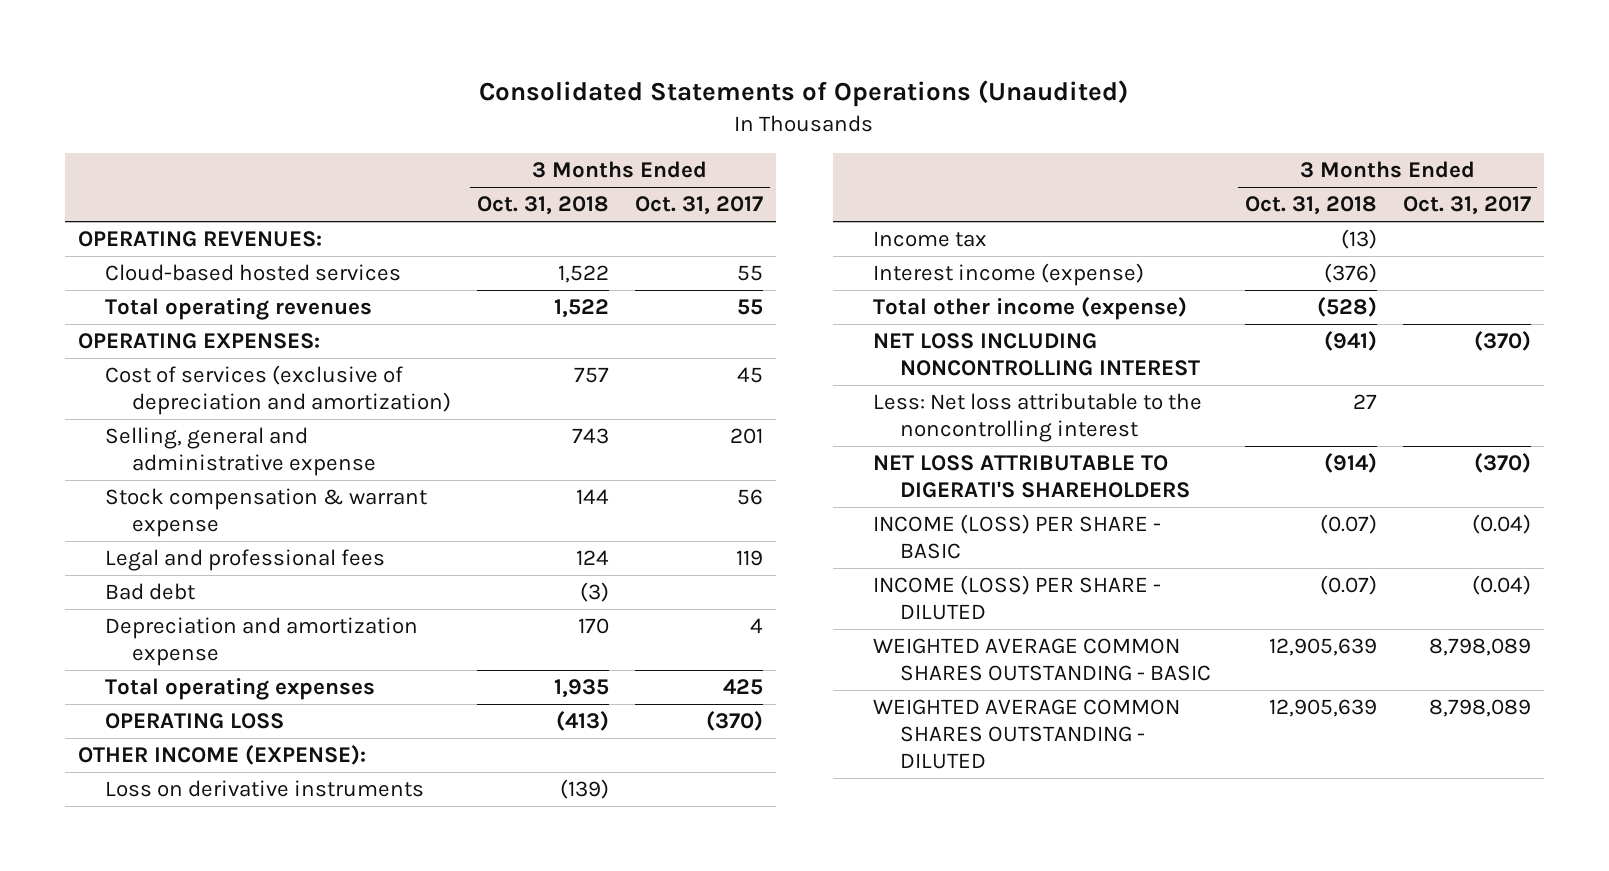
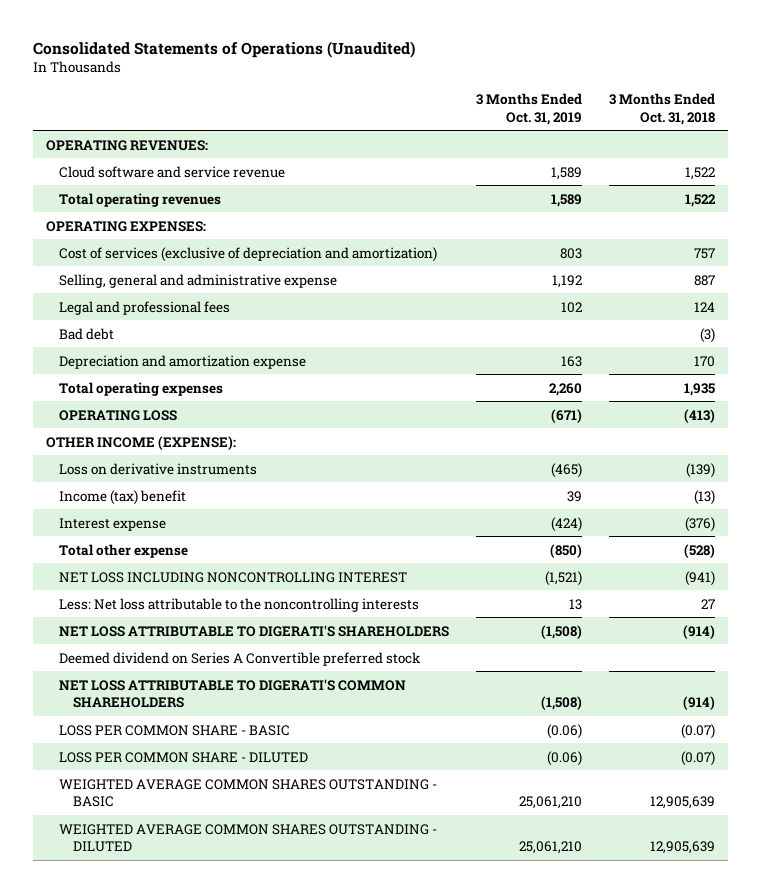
[634,196,763,216] Oct. 31, 2017 -> none
none -> [476,93,583,125] 3 Months Ended Oct. 31, 2019
[104,264,401,282] Cloud-based hosted services -> [59,165,286,178] Cloud software and service revenue
[104,488,427,538] Stock compensation & warrant expense -> none
[571,428,609,445] 743 -> [694,274,716,286] 887
[872,231,987,248] Income tax -> [59,489,187,505] Income (tax) benefit
[872,263,1144,287] Interest income (expense) -> [59,517,167,531] Interest expense
[872,297,1187,321] Total other income (expense) -> [59,543,189,558] Total other expense
[872,393,1202,443] Less: Net loss attributable to the noncontrolling interest -> [59,597,420,612] Less: Net loss attributable to the noncontrolling interests
none -> [59,651,422,666] Deemed dividend on Series A Convertible preferred stock
none -> [59,678,407,708] NET LOSS ATTRIBUTABLE TO DIGERATI'S COMMON SHAREHOLDERS
[872,514,1161,560] INCOME (LOSS) PER SHARE - BASIC -> [59,724,291,736] LOSS PER COMMON SHARE - BASIC
[872,575,1161,621] INCOME (LOSS) PER SHARE - DILUTED -> [59,751,309,763] LOSS PER COMMON SHARE - DILUTED

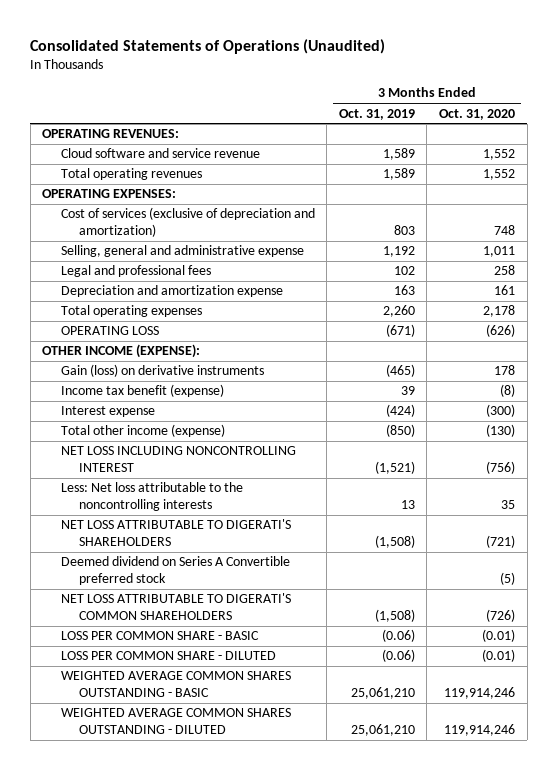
[609,93,716,125] 3 Months Ended Oct. 31, 2018 -> none
none -> [439,108,516,120] Oct. 31, 2020
[59,327,115,340] Bad debt -> none
[59,462,258,475] Loss on derivative instruments -> [60,364,264,378] Gain (loss) on derivative instruments
[59,489,187,505] Income (tax) benefit -> [60,384,224,398] Income tax benefit (expense)
[59,543,189,558] Total other expense -> [60,424,225,438] Total other income (expense)

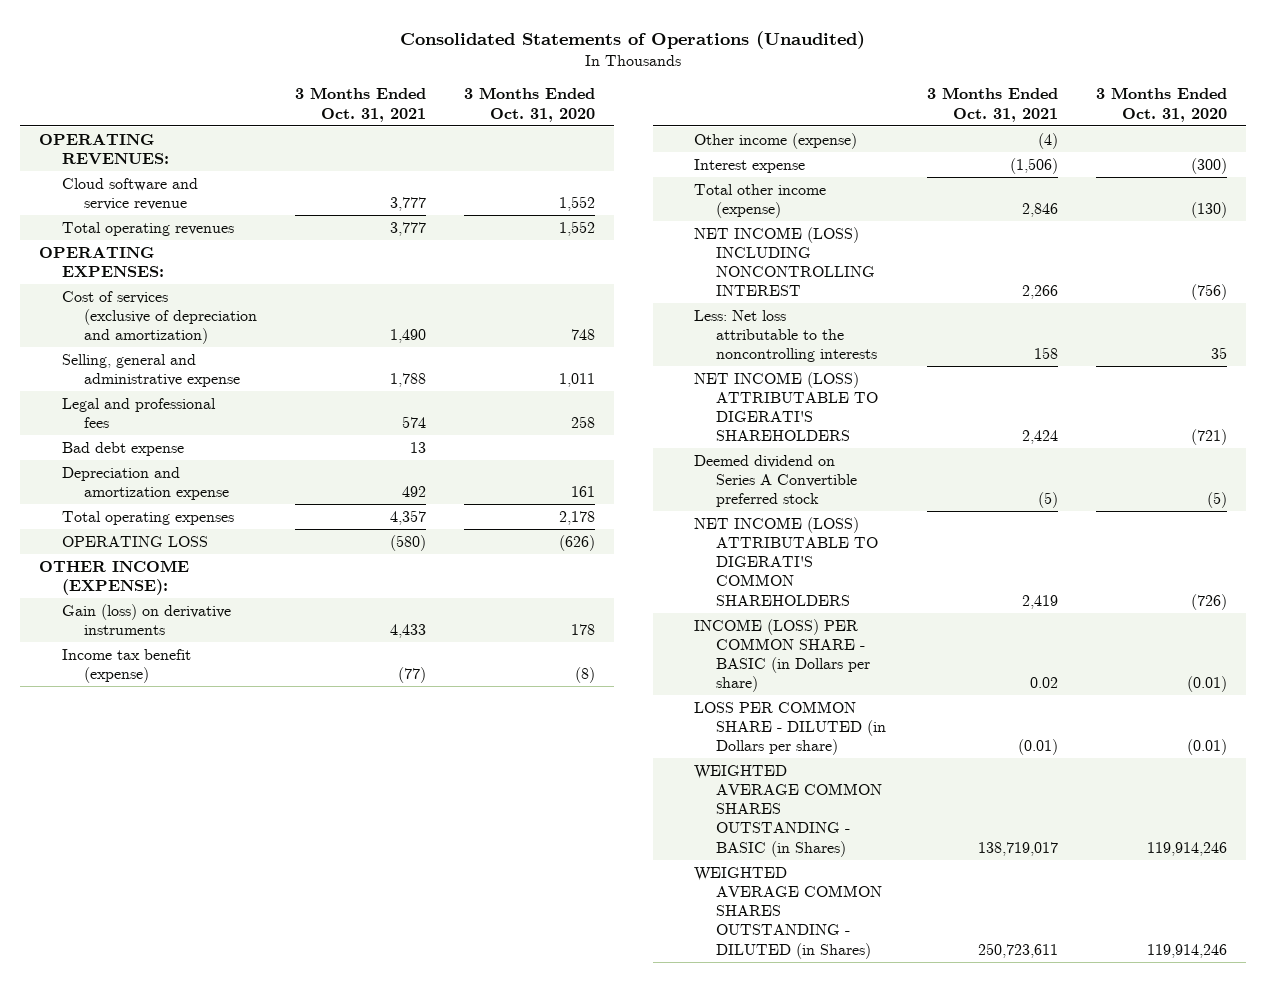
[338,108,415,120] Oct. 31, 2019 -> none
none -> [294,87,426,122] 3 Months Ended Oct. 31, 2021
none -> [61,441,184,456] Bad debt expense
none -> [693,132,857,149] Other income (expense)
[60,446,296,473] NET LOSS INCLUDING NONCONTROLLING INTEREST -> [693,226,876,297] NET INCOME (LOSS) INCLUDING NONCONTROLLING INTEREST
[60,519,291,547] NET LOSS ATTRIBUTABLE TO DIGERATI'S SHAREHOLDERS -> [693,371,879,442] NET INCOME (LOSS) ATTRIBUTABLE TO DIGERATI'S SHAREHOLDERS
[60,593,291,621] NET LOSS ATTRIBUTABLE TO DIGERATI'S COMMON SHAREHOLDERS -> [693,516,879,606] NET INCOME (LOSS) ATTRIBUTABLE TO DIGERATI'S COMMON SHAREHOLDERS
[60,631,259,641] LOSS PER COMMON SHARE - BASIC -> [693,618,871,693] INCOME (LOSS) PER COMMON SHARE - BASIC (in Dollars per share)
[60,651,276,661] LOSS PER COMMON SHARE - DILUTED -> [693,700,887,756] LOSS PER COMMON SHARE - DILUTED (in Dollars per share)
[60,671,291,698] WEIGHTED AVERAGE COMMON SHARES OUTSTANDING - BASIC -> [693,764,883,857] WEIGHTED AVERAGE COMMON SHARES OUTSTANDING - BASIC (in Shares)
[60,708,291,735] WEIGHTED AVERAGE COMMON SHARES OUTSTANDING - DILUTED -> [693,866,883,959] WEIGHTED AVERAGE COMMON SHARES OUTSTANDING - DILUTED (in Shares)

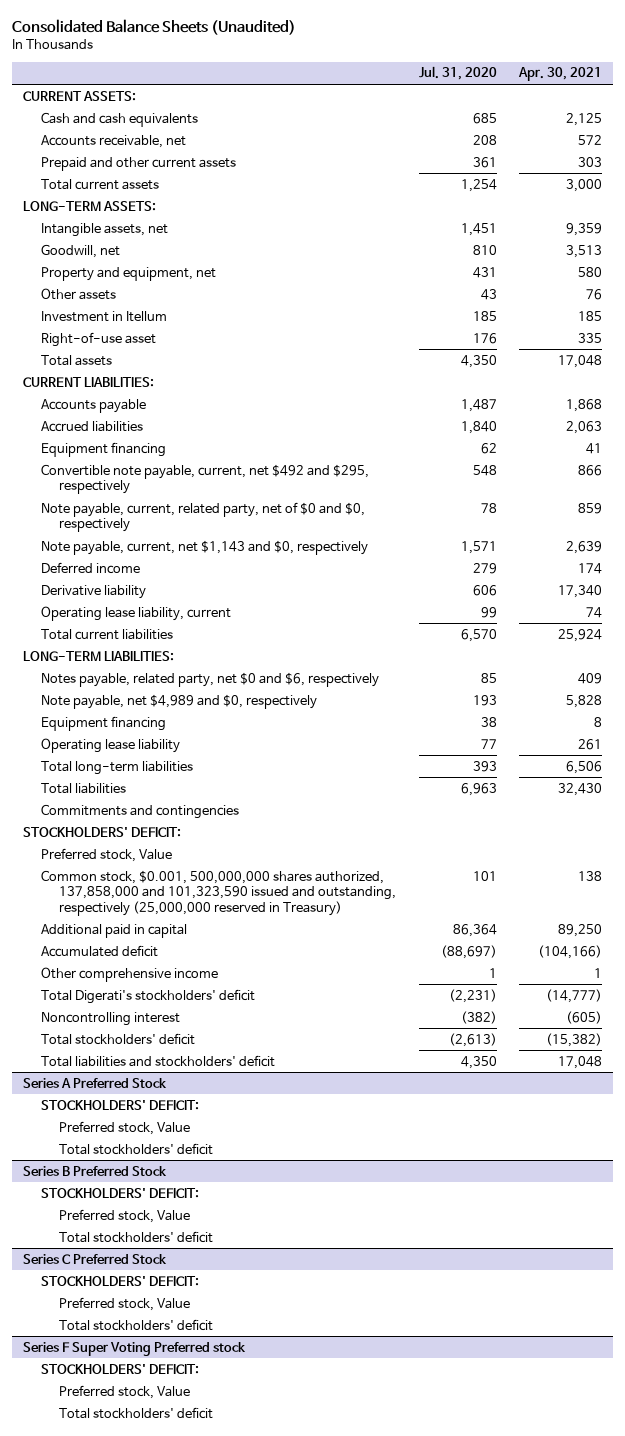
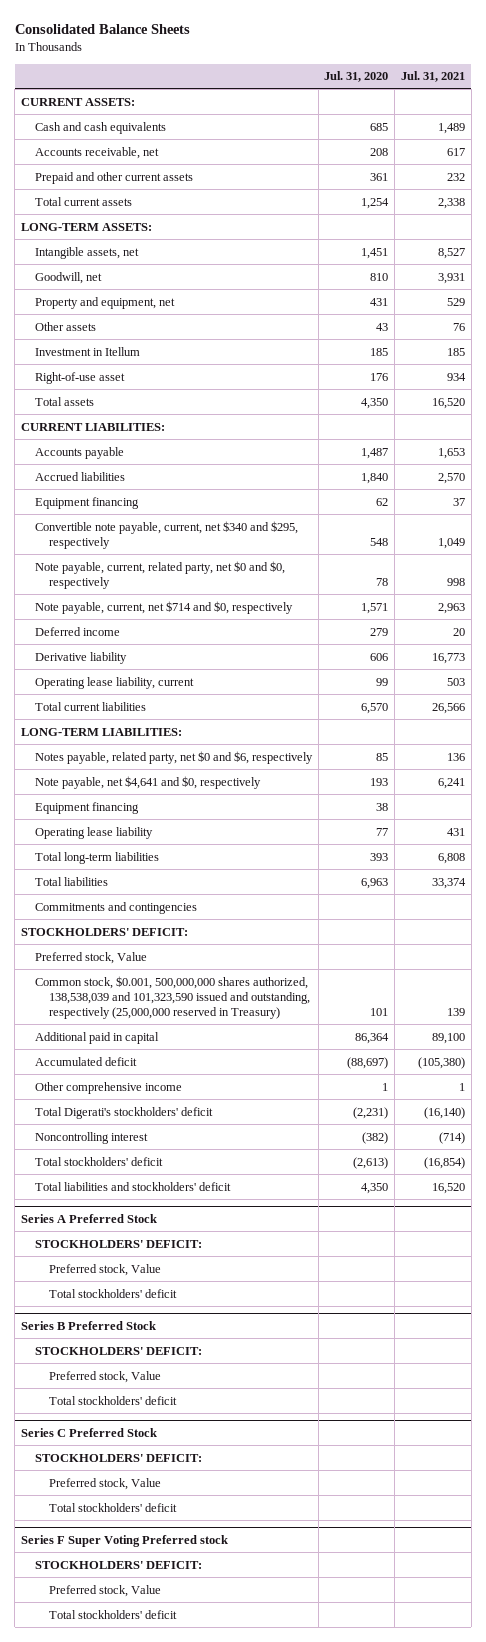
[11,18,296,35] Consolidated Balance Sheets (Unaudited) -> [14,24,190,35] Consolidated Balance Sheets
[518,67,603,82] Apr. 30, 2021 -> none
none -> [401,71,466,83] Jul. 31, 2021
[41,463,370,495] Convertible note payable, current, net $492 and $295, respectively -> [34,520,298,549] Convertible note payable, current, net $340 and $295, respectively
[41,501,366,533] Note payable, current, related party, net of $0 and $0, respectively -> [34,560,285,589] Note payable, current, related party, net $0 and $0, respectively
[41,539,369,555] Note payable, current, net $1,143 and $0, respectively -> [34,600,293,614] Note payable, current, net $714 and $0, respectively
[41,693,318,709] Note payable, net $4,989 and $0, respectively -> [34,775,261,789] Note payable, net $4,641 and $0, respectively
[41,869,397,916] Common stock, $0.001, 500,000,000 shares authorized, 137,858,000 and 101,323,590 issued and outstanding, respectively (25,000,000 reserved in Treasury) -> [34,975,310,1019] Common stock, $0.001, 500,000,000 shares authorized, 138,538,039 and 101,323,590 issued and outstanding, respectively (25,000,000 reserved in Treasury)

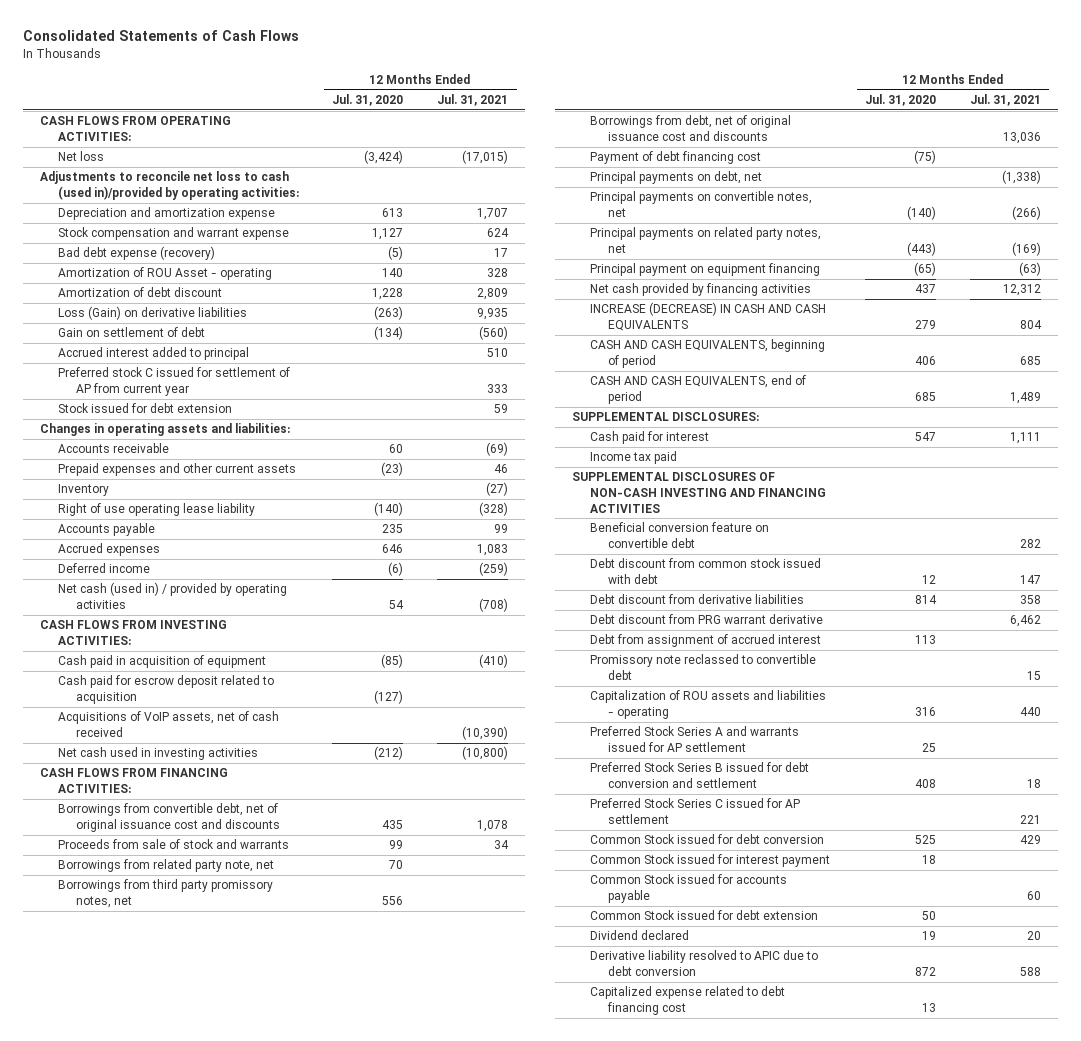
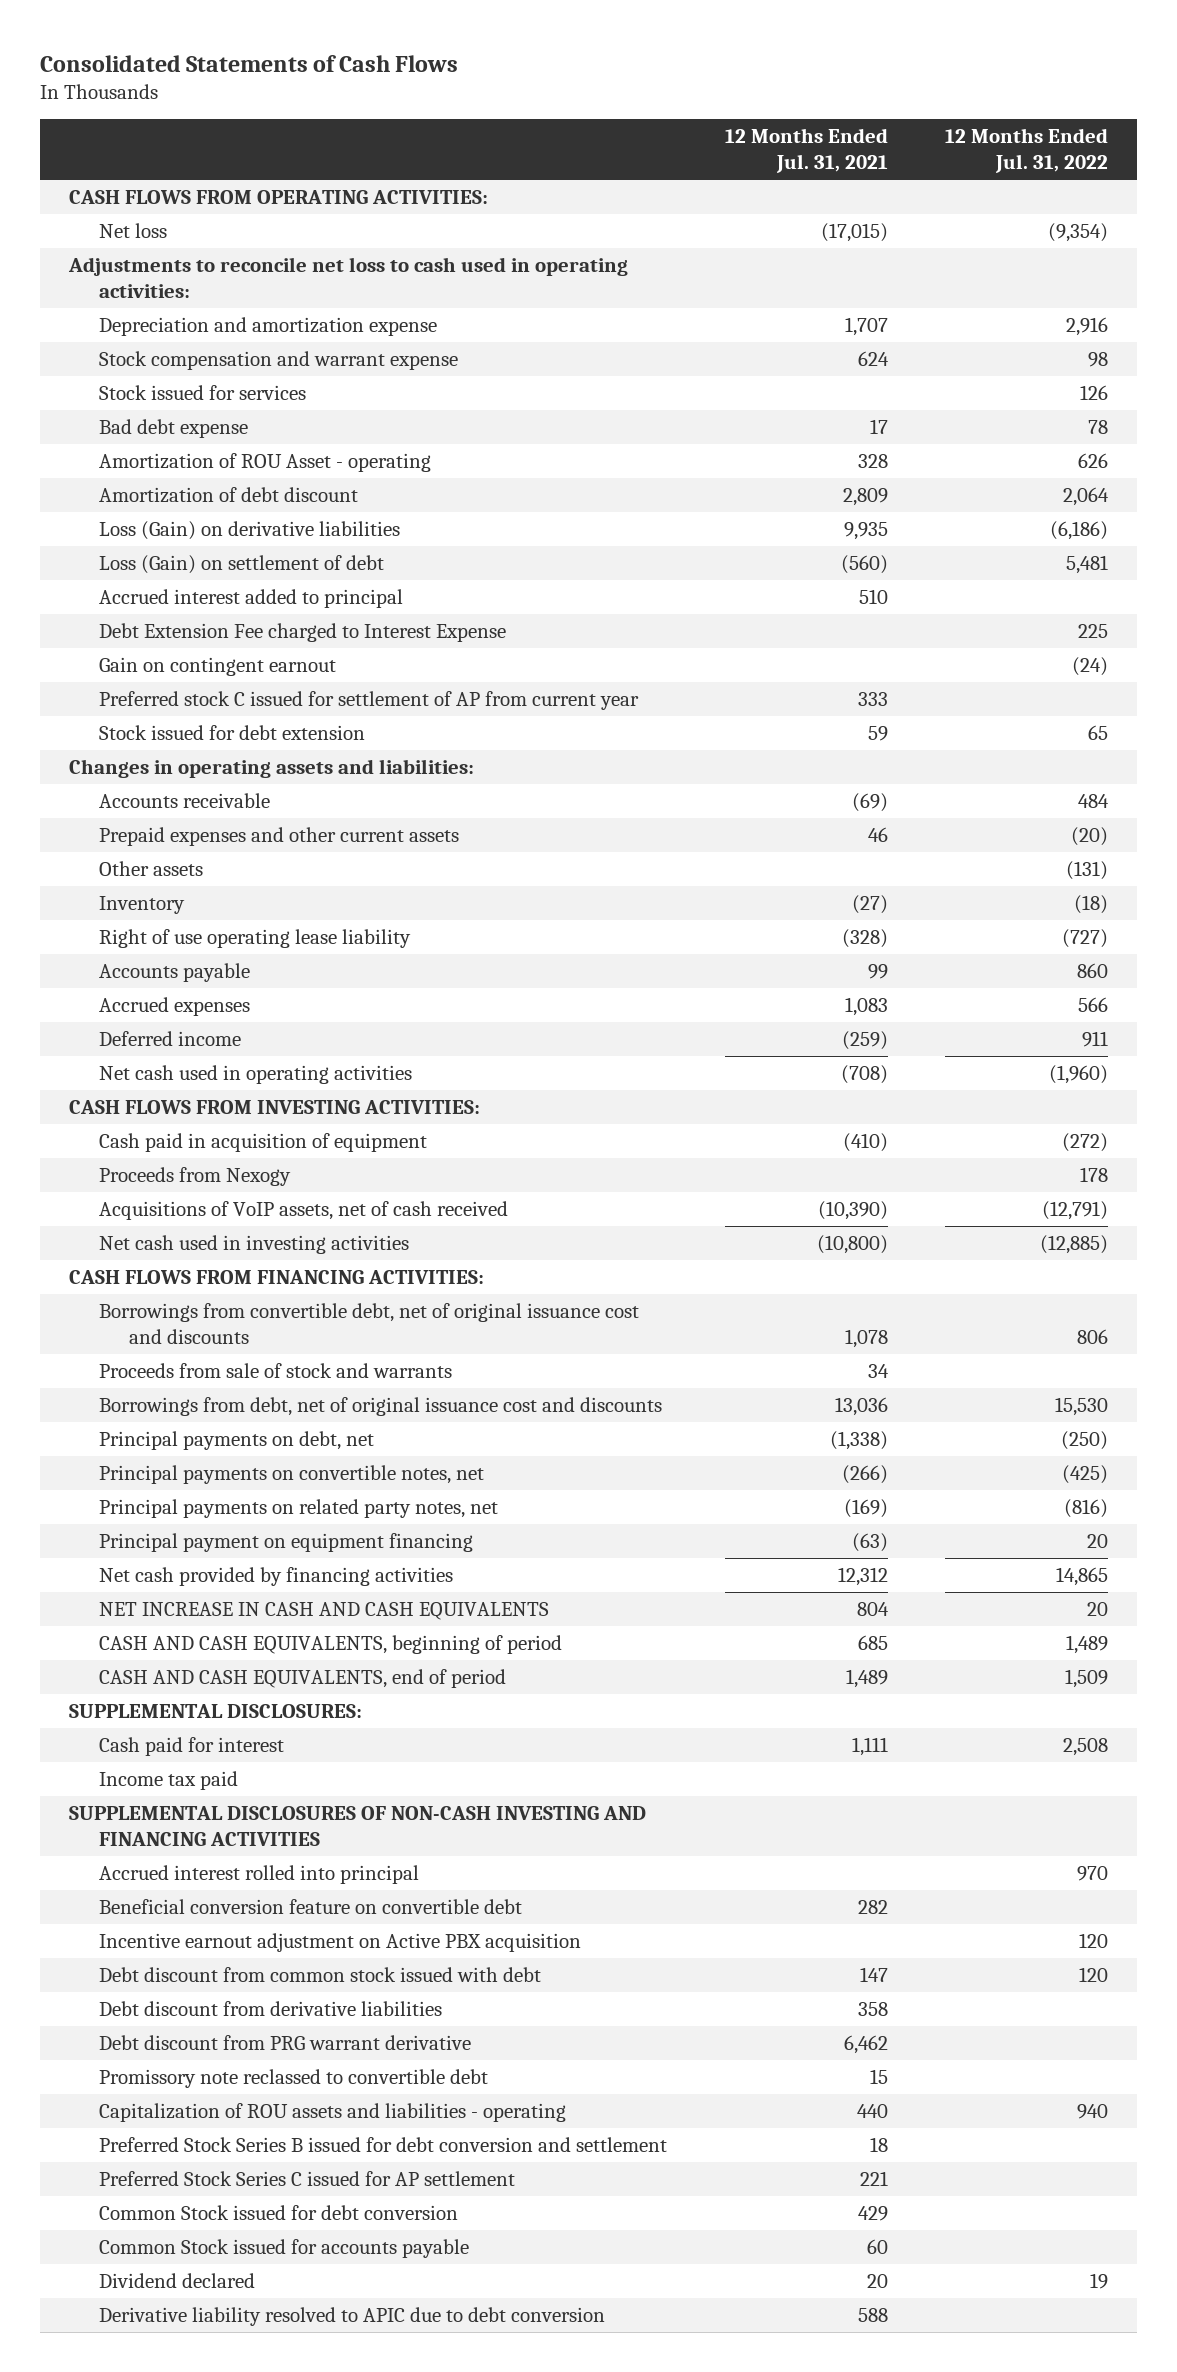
[332,94,404,107] Jul. 31, 2020 -> none
none -> [945,128,1109,174] 12 Months Ended Jul. 31, 2022
[39,171,299,200] Adjustments to reconcile net loss to cash (used in)/provided by operating activities: -> [68,256,629,298] Adjustments to reconcile net loss to cash used in operating activities:
none -> [99,384,307,400] Stock issued for services
[57,246,215,261] Bad debt expense (recovery) -> [99,418,249,438] Bad debt expense
[57,327,205,338] Gain on settlement of debt -> [99,554,385,574] Loss (Gain) on settlement of debt
none -> [99,622,507,642] Debt Extension Fee charged to Interest Expense
none -> [99,656,337,676] Gain on contingent earnout
none -> [99,860,204,876] Other assets
[57,582,287,609] Net cash (used in) / provided by operating activities -> [99,1064,413,1084] Net cash used in operating activities
[57,675,274,704] Cash paid for escrow deposit related to acquisition -> none
none -> [99,1166,292,1186] Proceeds from Nexogy
[57,859,274,873] Borrowings from related party note, net -> none
[57,879,273,908] Borrowings from third party promissory notes, net -> none
[590,151,762,165] Payment of debt financing cost -> none
[590,302,827,331] INCREASE (DECREASE) IN CASH AND CASH EQUIVALENTS -> [99,1601,550,1620] NET INCREASE IN CASH AND CASH EQUIVALENTS
none -> [99,1864,420,1884] Accrued interest rolled into principal
none -> [99,1932,582,1952] Incentive earnout adjustment on Active PBX acquisition
[590,634,822,648] Debt from assignment of accrued interest -> none
[590,726,800,752] Preferred Stock Series A and warrants issued for AP settlement -> none
[590,854,831,868] Common Stock issued for interest payment -> none
[590,910,819,921] Common Stock issued for debt extension -> none
[590,986,786,1015] Capitalized expense related to debt financing cost -> none

